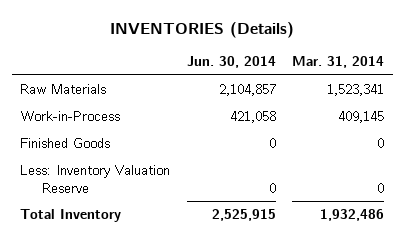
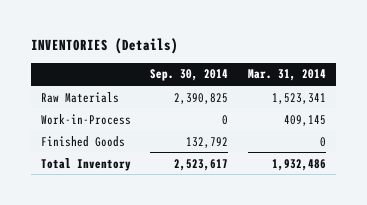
[186,55,276,68] Jun. 30, 2014 -> none
none -> [150,69,229,82] Sep. 30, 2014
[20,165,171,193] Less: Inventory Valuation Reserve -> none

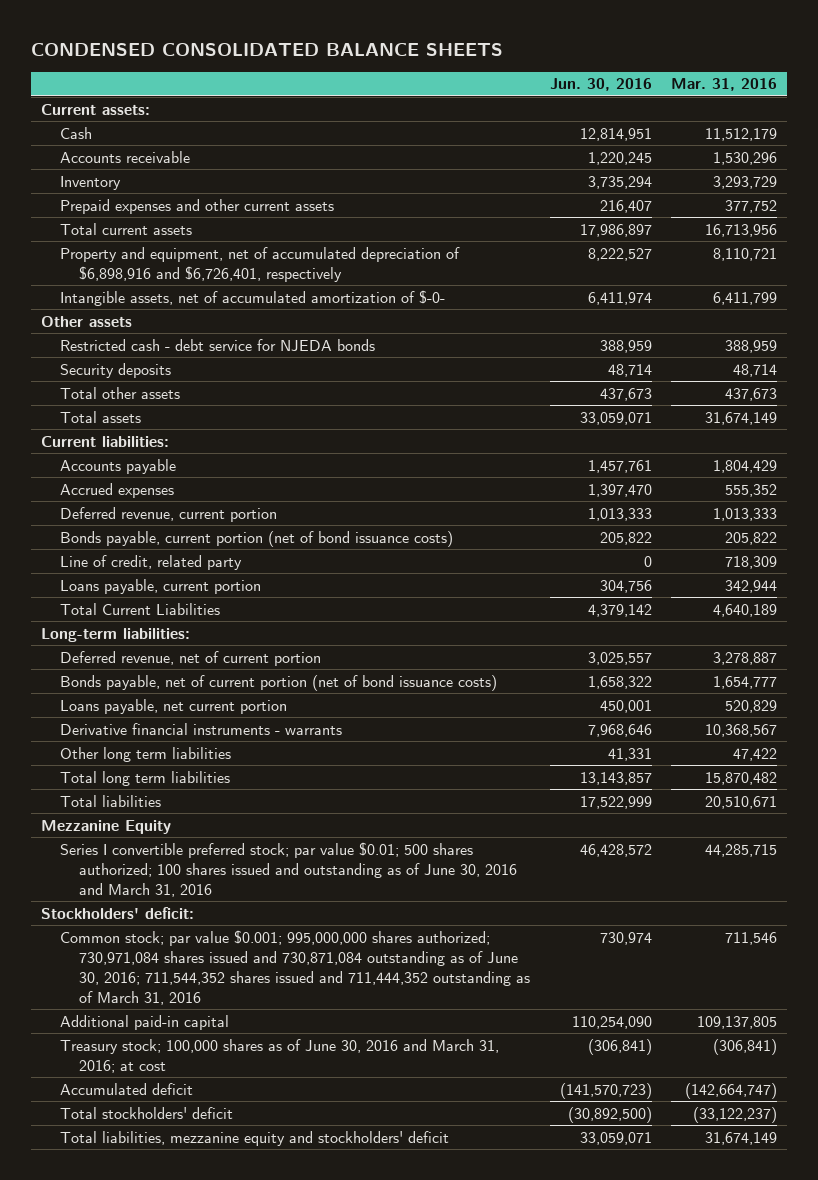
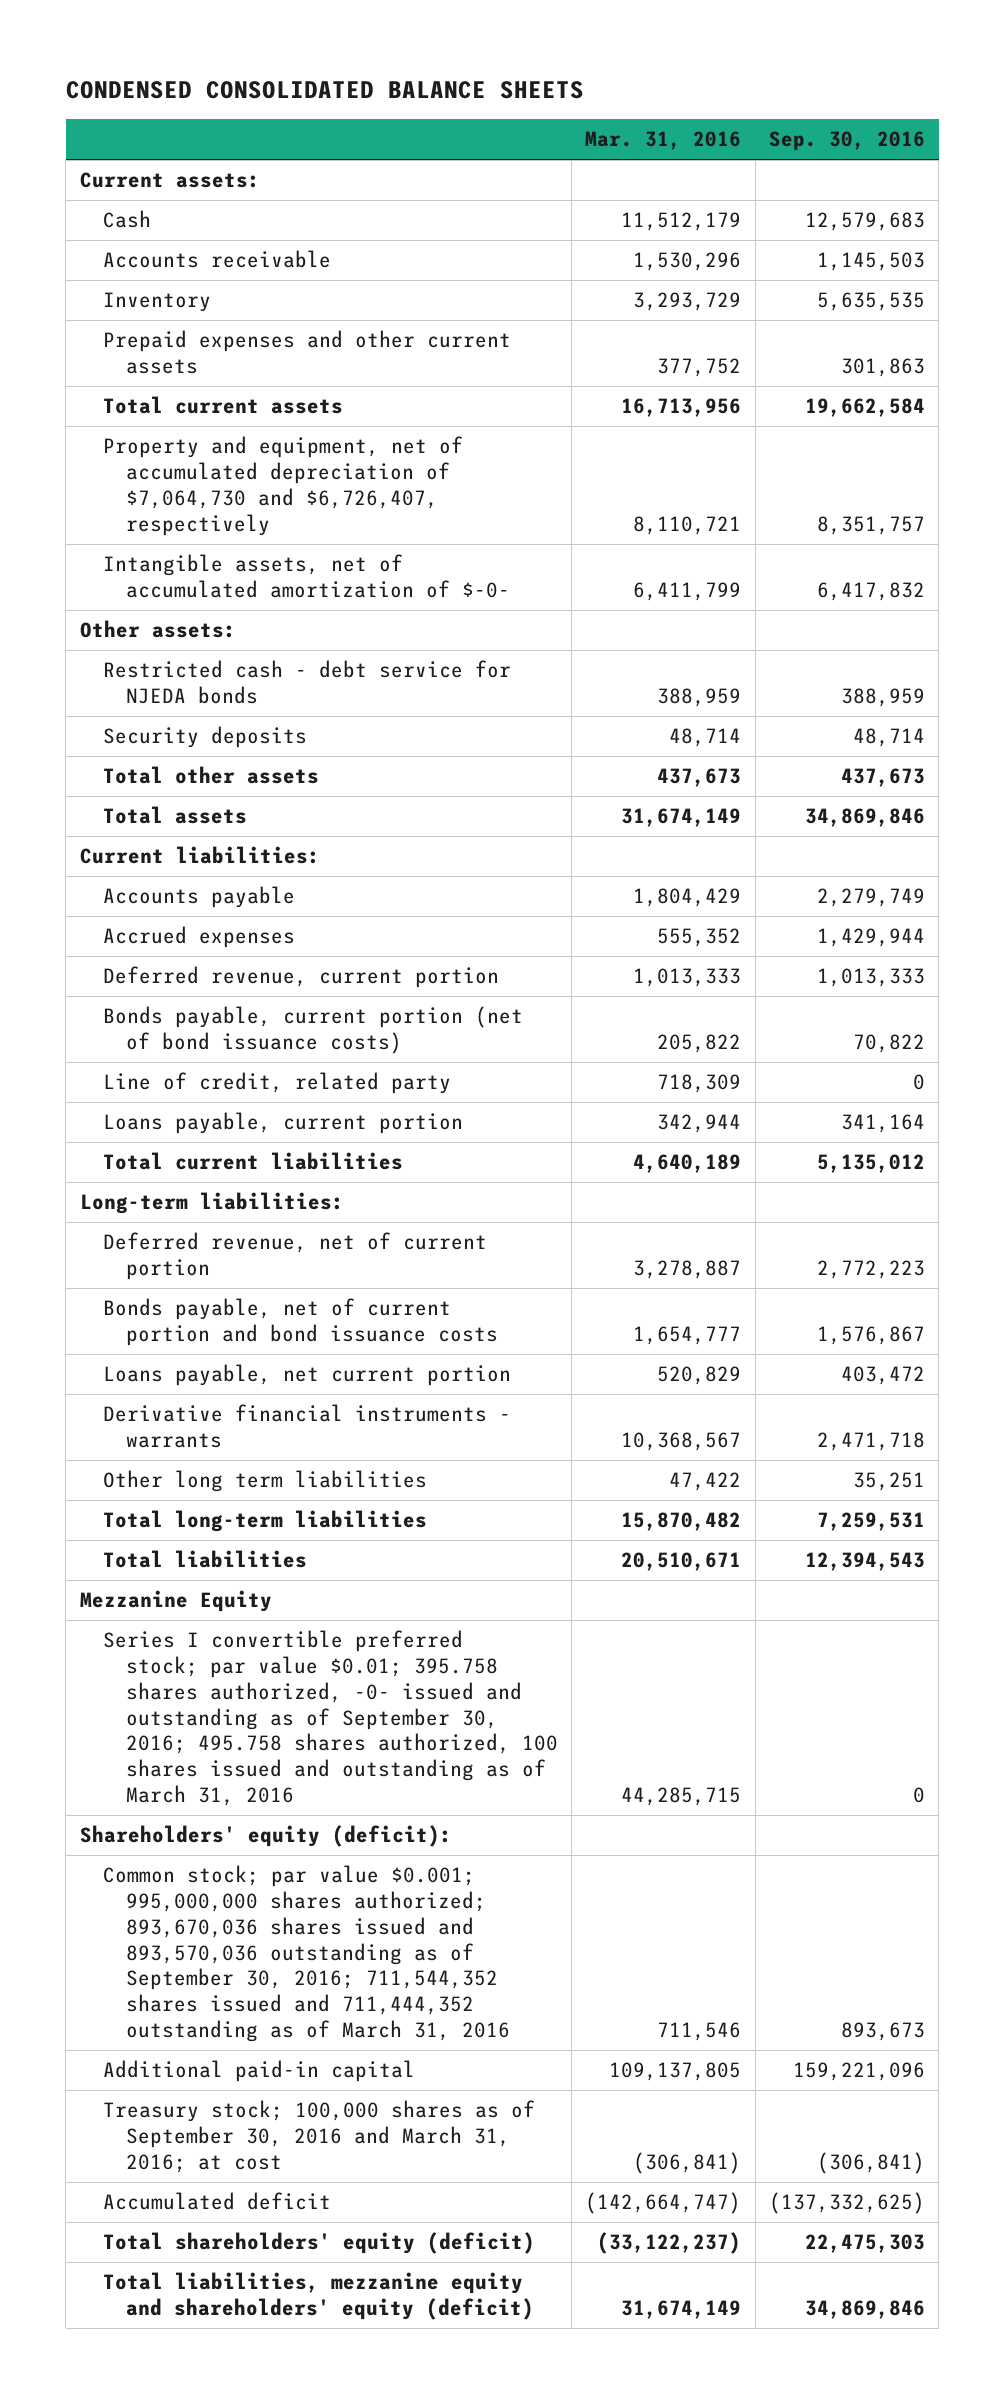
[549,78,652,92] Jun. 30, 2016 -> none
none -> [768,131,925,152] Sep. 30, 2016
[59,246,460,282] Property and equipment, net of accumulated depreciation of $6,898,916 and $6,726,401, respectively -> [102,436,463,536] Property and equipment, net of accumulated depreciation of $7,064,730 and $6,726,407, respectively
[40,315,132,327] Other assets -> [79,620,236,639] Other assets:
[59,602,220,615] Total Current Liabilities -> [102,1152,403,1171] Total current liabilities
[59,674,497,691] Bonds payable, net of current portion (net of bond issuance costs) -> [102,1298,498,1347] Bonds payable, net of current portion and bond issuance costs
[59,770,230,786] Total long term liabilities -> [102,1510,427,1533] Total long-term liabilities
[59,841,518,897] Series I convertible preferred stock; par value $0.01; 500 shares authorized; 100 shares issued and outstanding as of June 30, 2016 and March 31, 2016 -> [102,1630,558,1806] Series I convertible preferred stock; par value $0.01; 395.758 shares authorized, -0- issued and outstanding as of September 30, 2016; 495.758 shares authorized, 100 shares issued and outstanding as of March 31, 2016
[40,906,194,919] Stockholders' deficit: -> [79,1825,452,1848] Shareholders' equity (deficit):
[59,929,531,1005] Common stock; par value $0.001; 995,000,000 shares authorized; 730,971,084 shares issued and 730,871,084 outstanding as of June 30, 2016; 711,544,352 shares issued and 711,444,352 outstanding as of March 31, 2016 -> [102,1865,510,2042] Common stock; par value $0.001; 995,000,000 shares authorized; 893,670,036 shares issued and 893,570,036 outstanding as of September 30, 2016; 711,544,352 shares issued and 711,444,352 outstanding as of March 31, 2016
[59,1038,499,1073] Treasury stock; 100,000 shares as of June 30, 2016 and March 31, 2016; at cost -> [102,2100,535,2173] Treasury stock; 100,000 shares as of September 30, 2016 and March 31, 2016; at cost
[59,1106,233,1119] Total stockholders' deficit -> [102,2232,535,2255] Total shareholders' equity (deficit)
[59,1130,449,1146] Total liabilities, mezzanine equity and stockholders' deficit -> [102,2272,534,2321] Total liabilities, mezzanine equity and shareholders' equity (deficit)

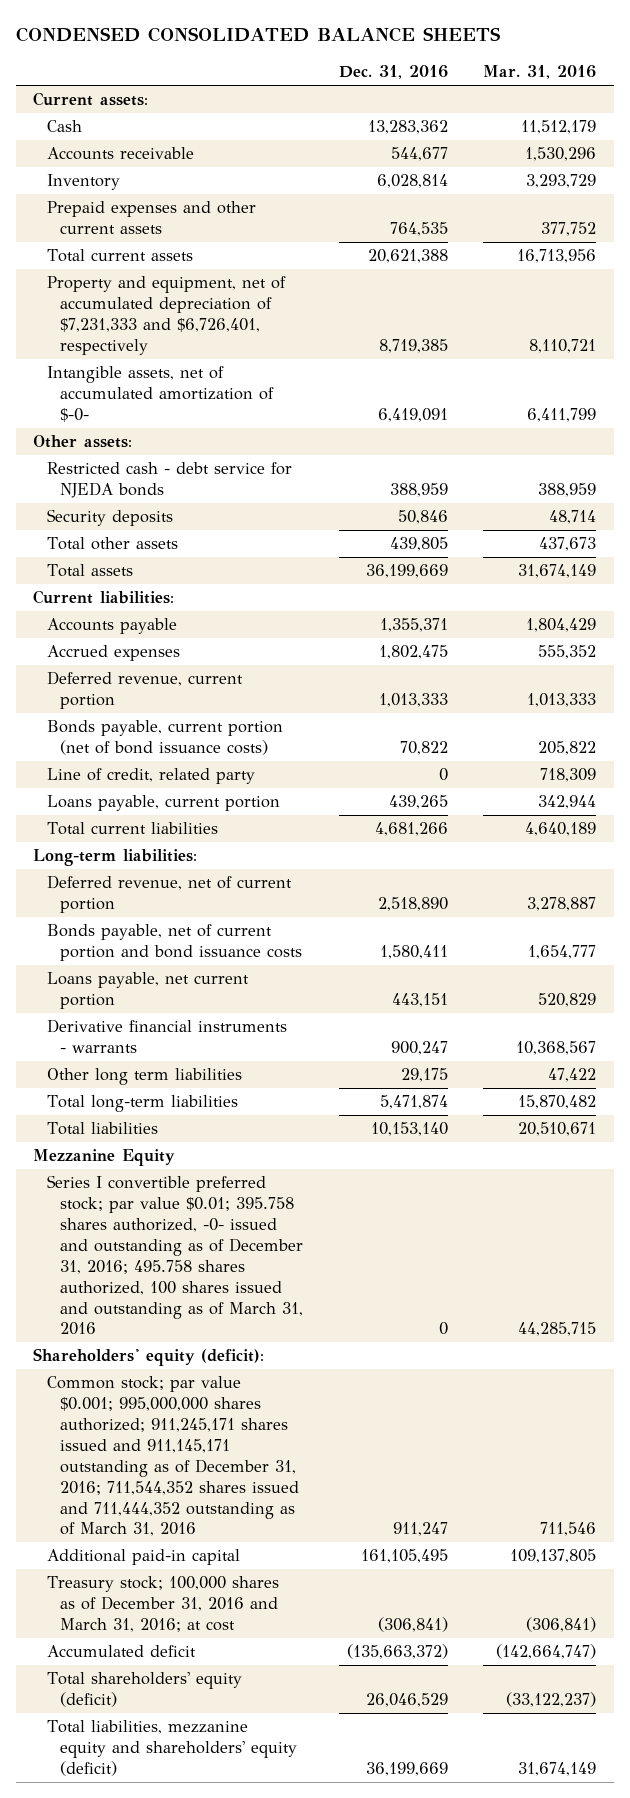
[768,131,925,152] Sep. 30, 2016 -> none
none -> [338,65,448,80] Dec. 31, 2016
[102,436,463,536] Property and equipment, net of accumulated depreciation of $7,064,730 and $6,726,407, respectively -> [46,276,286,355] Property and equipment, net of accumulated depreciation of $7,231,333 and $6,726,401, respectively
[102,1630,558,1806] Series I convertible preferred stock; par value $0.01; 395.758 shares authorized, -0- issued and outstanding as of September 30, 2016; 495.758 shares authorized, 100 shares issued and outstanding as of March 31, 2016 -> [46,1175,303,1336] Series I convertible preferred stock; par value $0.01; 395.758 shares authorized, -0- issued and outstanding as of December 31, 2016; 495.758 shares authorized, 100 shares issued and outstanding as of March 31, 2016
[102,1865,510,2042] Common stock; par value $0.001; 995,000,000 shares authorized; 893,670,036 shares issued and 893,570,036 outstanding as of September 30, 2016; 711,544,352 shares issued and 711,444,352 outstanding as of March 31, 2016 -> [46,1376,299,1537] Common stock; par value $0.001; 995,000,000 shares authorized; 911,245,171 shares issued and 911,145,171 outstanding as of December 31, 2016; 711,544,352 shares issued and 711,444,352 outstanding as of March 31, 2016
[102,2100,535,2173] Treasury stock; 100,000 shares as of September 30, 2016 and March 31, 2016; at cost -> [46,1576,279,1633] Treasury stock; 100,000 shares as of December 31, 2016 and March 31, 2016; at cost

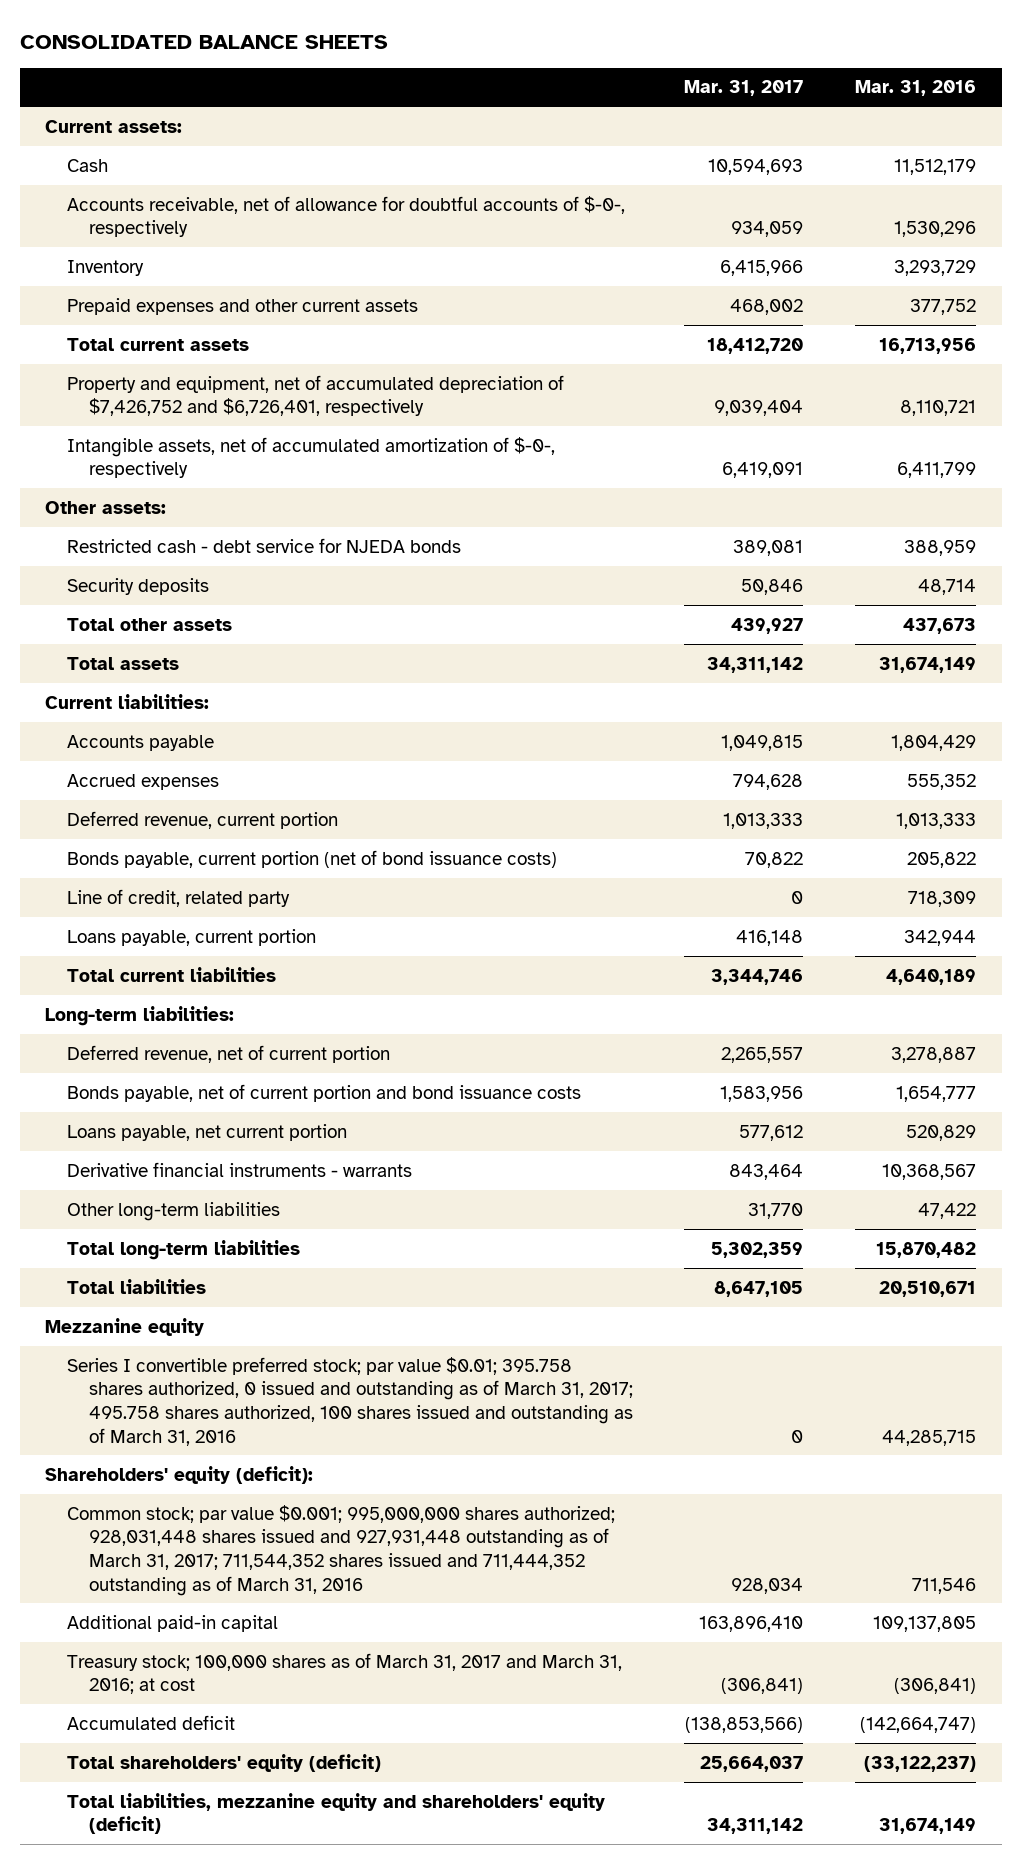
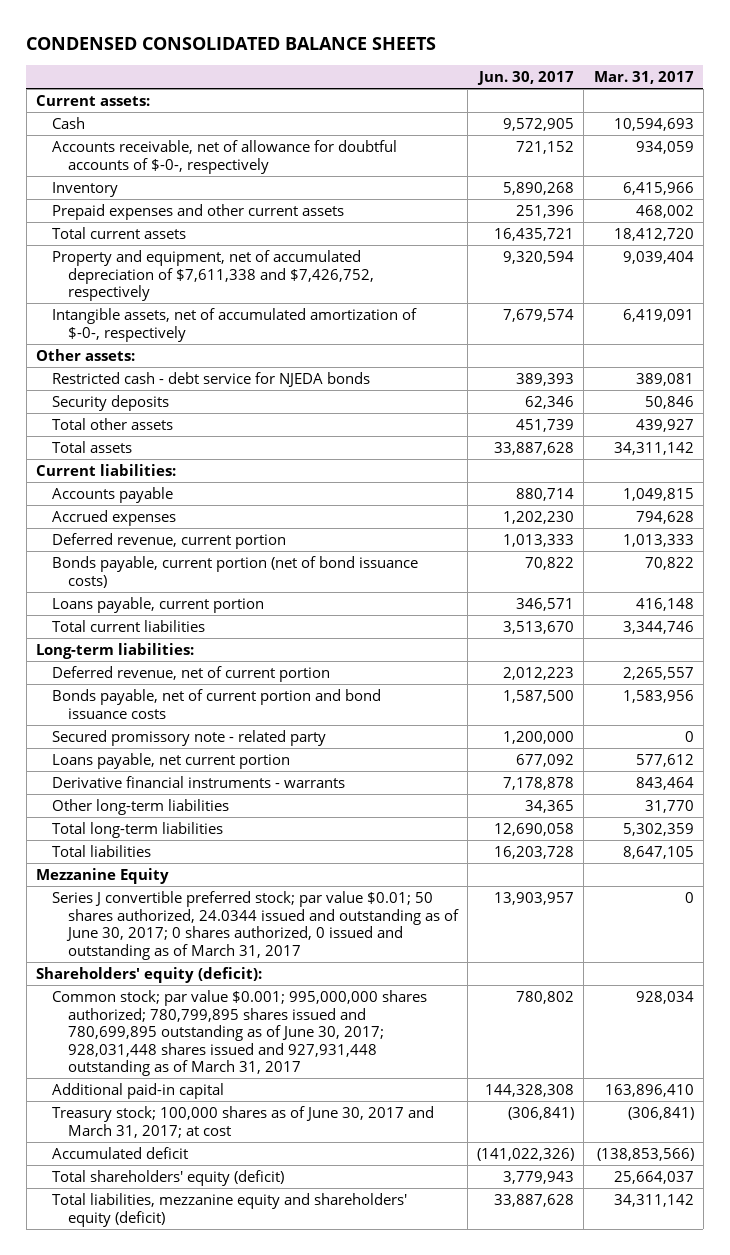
[19,34,388,49] CONSOLIDATED BALANCE SHEETS -> [26,36,437,50] CONDENSED CONSOLIDATED BALANCE SHEETS
[854,80,976,97] Mar. 31, 2016 -> none
none -> [477,70,575,85] Jun. 30, 2017
[67,374,565,417] Property and equipment, net of accumulated depreciation of $7,426,752 and $6,726,401, respectively -> [51,249,374,302] Property and equipment, net of accumulated depreciation of $7,611,338 and $7,426,752, respectively
[67,888,291,907] Line of credit, related party -> none
none -> [51,729,326,746] Secured promissory note - related party
[45,1317,205,1336] Mezzanine equity -> [35,867,169,884] Mezzanine Equity
[67,1356,633,1446] Series I convertible preferred stock; par value $0.01; 395.758 shares authorized, 0 issued and outstanding as of March 31, 2017; 495.758 shares authorized, 100 shares issued and outstanding as of March 31, 2016 -> [51,890,459,960] Series J convertible preferred stock; par value $0.01; 50 shares authorized, 24.0344 issued and outstanding as of June 30, 2017; 0 shares authorized, 0 issued and outstanding as of March 31, 2017
[67,1504,616,1596] Common stock; par value $0.001; 995,000,000 shares authorized; 928,031,448 shares issued and 927,931,448 outstanding as of March 31, 2017; 711,544,352 shares issued and 711,444,352 outstanding as of March 31, 2016 -> [51,989,427,1077] Common stock; par value $0.001; 995,000,000 shares authorized; 780,799,895 shares issued and 780,699,895 outstanding as of June 30, 2017; 928,031,448 shares issued and 927,931,448 outstanding as of March 31, 2017
[67,1652,623,1695] Treasury stock; 100,000 shares as of March 31, 2017 and March 31, 2016; at cost -> [51,1105,434,1138] Treasury stock; 100,000 shares as of June 30, 2017 and March 31, 2017; at cost

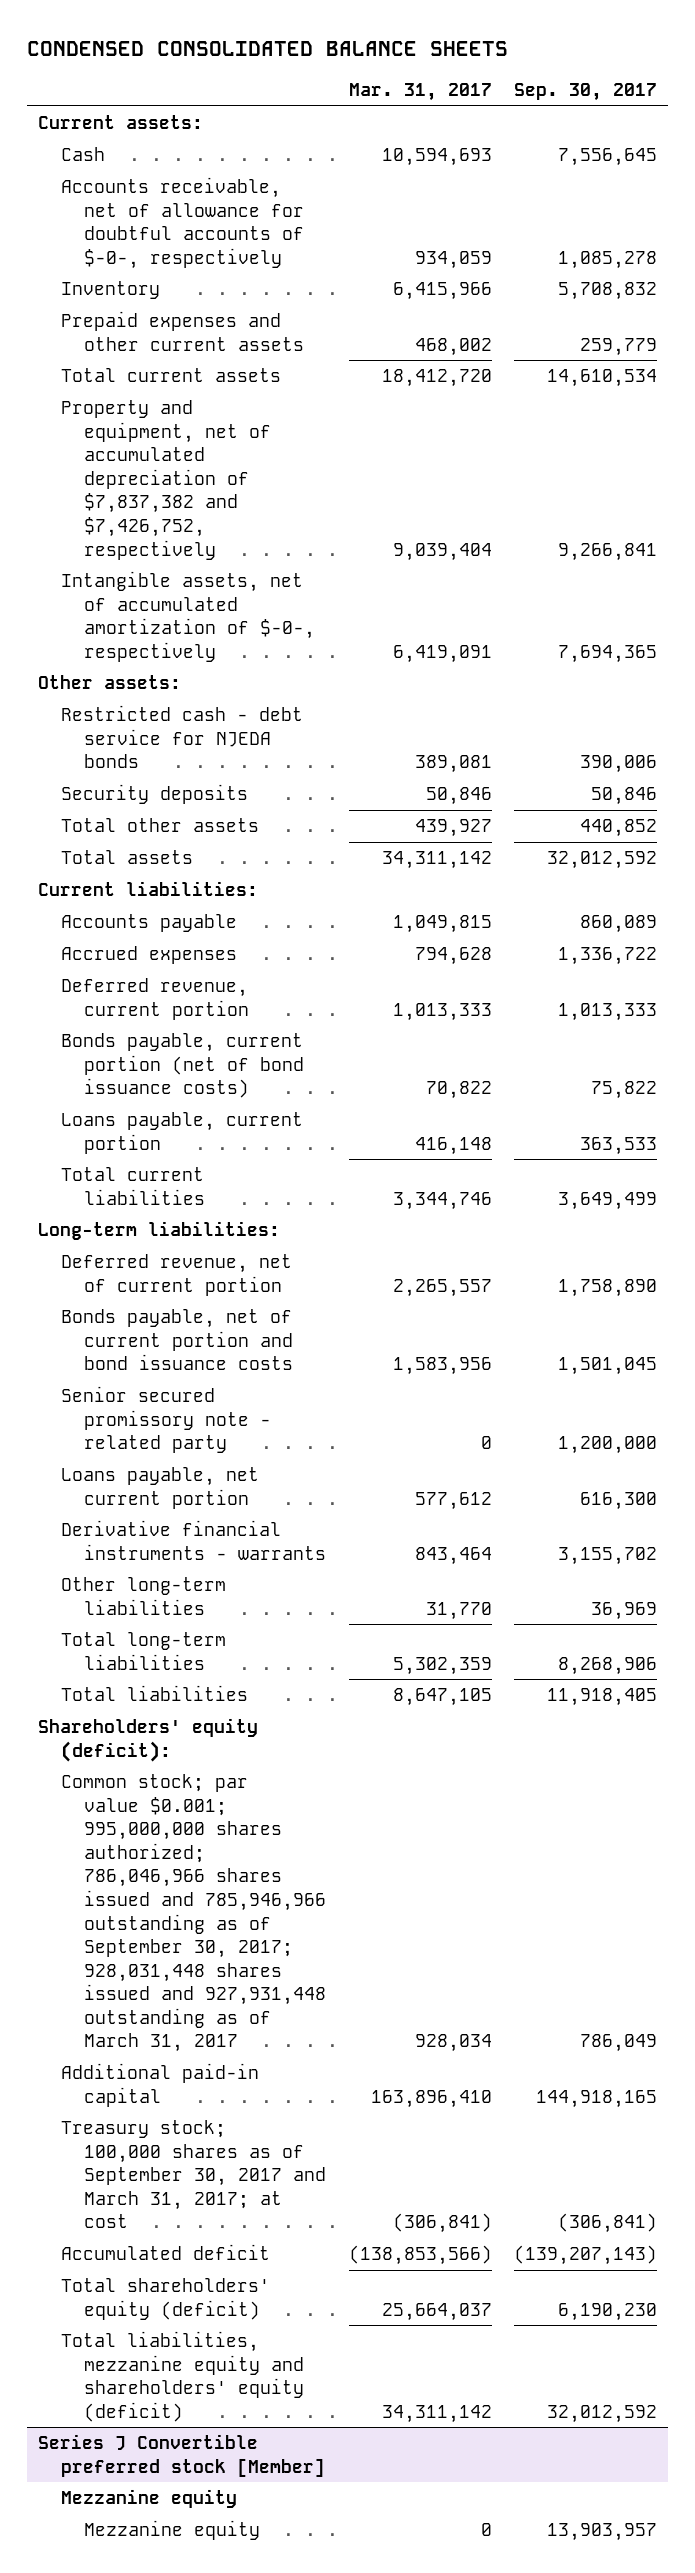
[477,70,575,85] Jun. 30, 2017 -> none
none -> [513,83,657,102] Sep. 30, 2017
[51,249,374,302] Property and equipment, net of accumulated depreciation of $7,611,338 and $7,426,752, respectively -> [61,400,272,560] Property and equipment, net of accumulated depreciation of $7,837,382 and $7,426,752, respectively
[51,729,326,746] Secured promissory note - related party -> [61,1386,272,1454] Senior secured promissory note - related party
[35,867,169,884] Mezzanine Equity -> none
[51,890,459,960] Series J convertible preferred stock; par value $0.01; 50 shares authorized, 24.0344 issued and outstanding as of June 30, 2017; 0 shares authorized, 0 issued and outstanding as of March 31, 2017 -> none
[51,989,427,1077] Common stock; par value $0.001; 995,000,000 shares authorized; 780,799,895 shares issued and 780,699,895 outstanding as of June 30, 2017; 928,031,448 shares issued and 927,931,448 outstanding as of March 31, 2017 -> [61,1774,327,2053] Common stock; par value $0.001; 995,000,000 shares authorized; 786,046,966 shares issued and 785,946,966 outstanding as of September 30, 2017; 928,031,448 shares issued and 927,931,448 outstanding as of March 31, 2017
[51,1105,434,1138] Treasury stock; 100,000 shares as of June 30, 2017 and March 31, 2017; at cost -> [61,2120,327,2229] Treasury stock; 100,000 shares as of September 30, 2017 and March 31, 2017; at cost
none -> [38,2434,326,2477] Series J Convertible preferred stock [Member]
none -> [61,2489,238,2509] Mezzanine equity
none -> [84,2520,261,2541] Mezzanine equity

